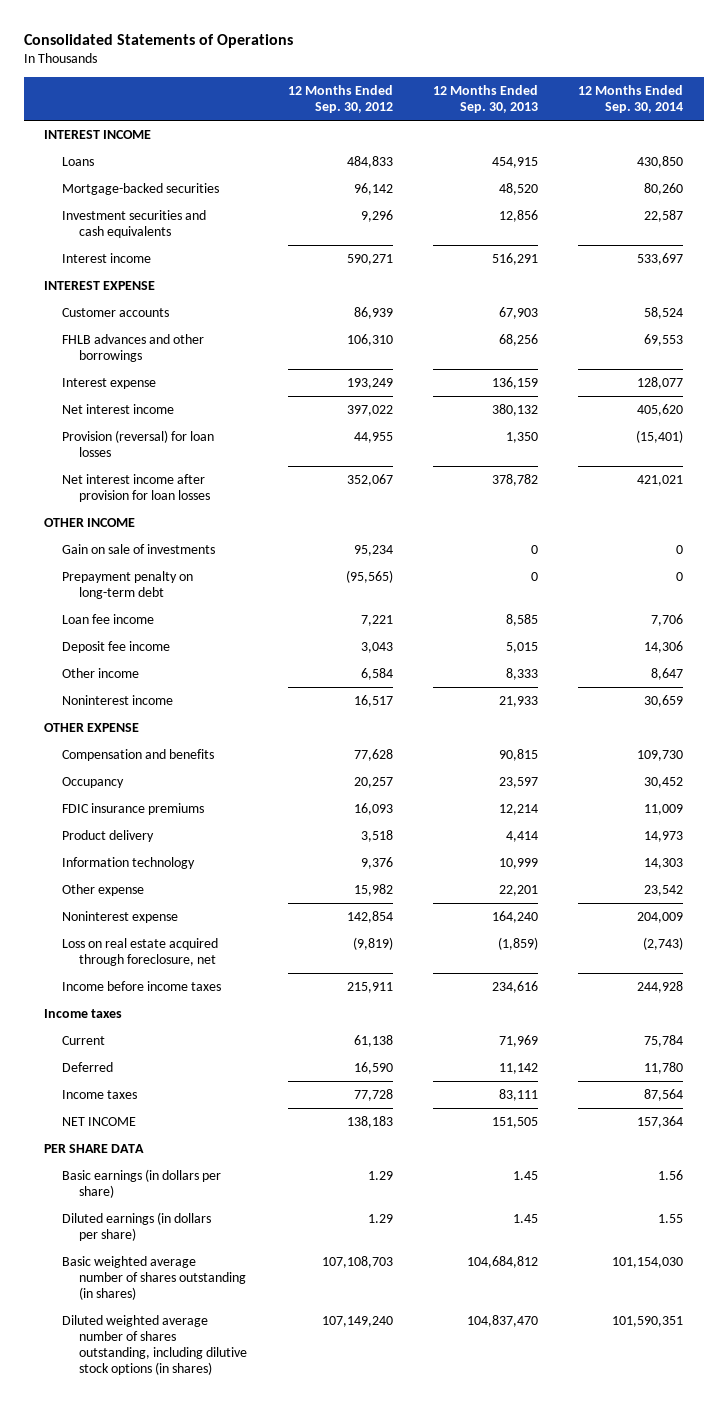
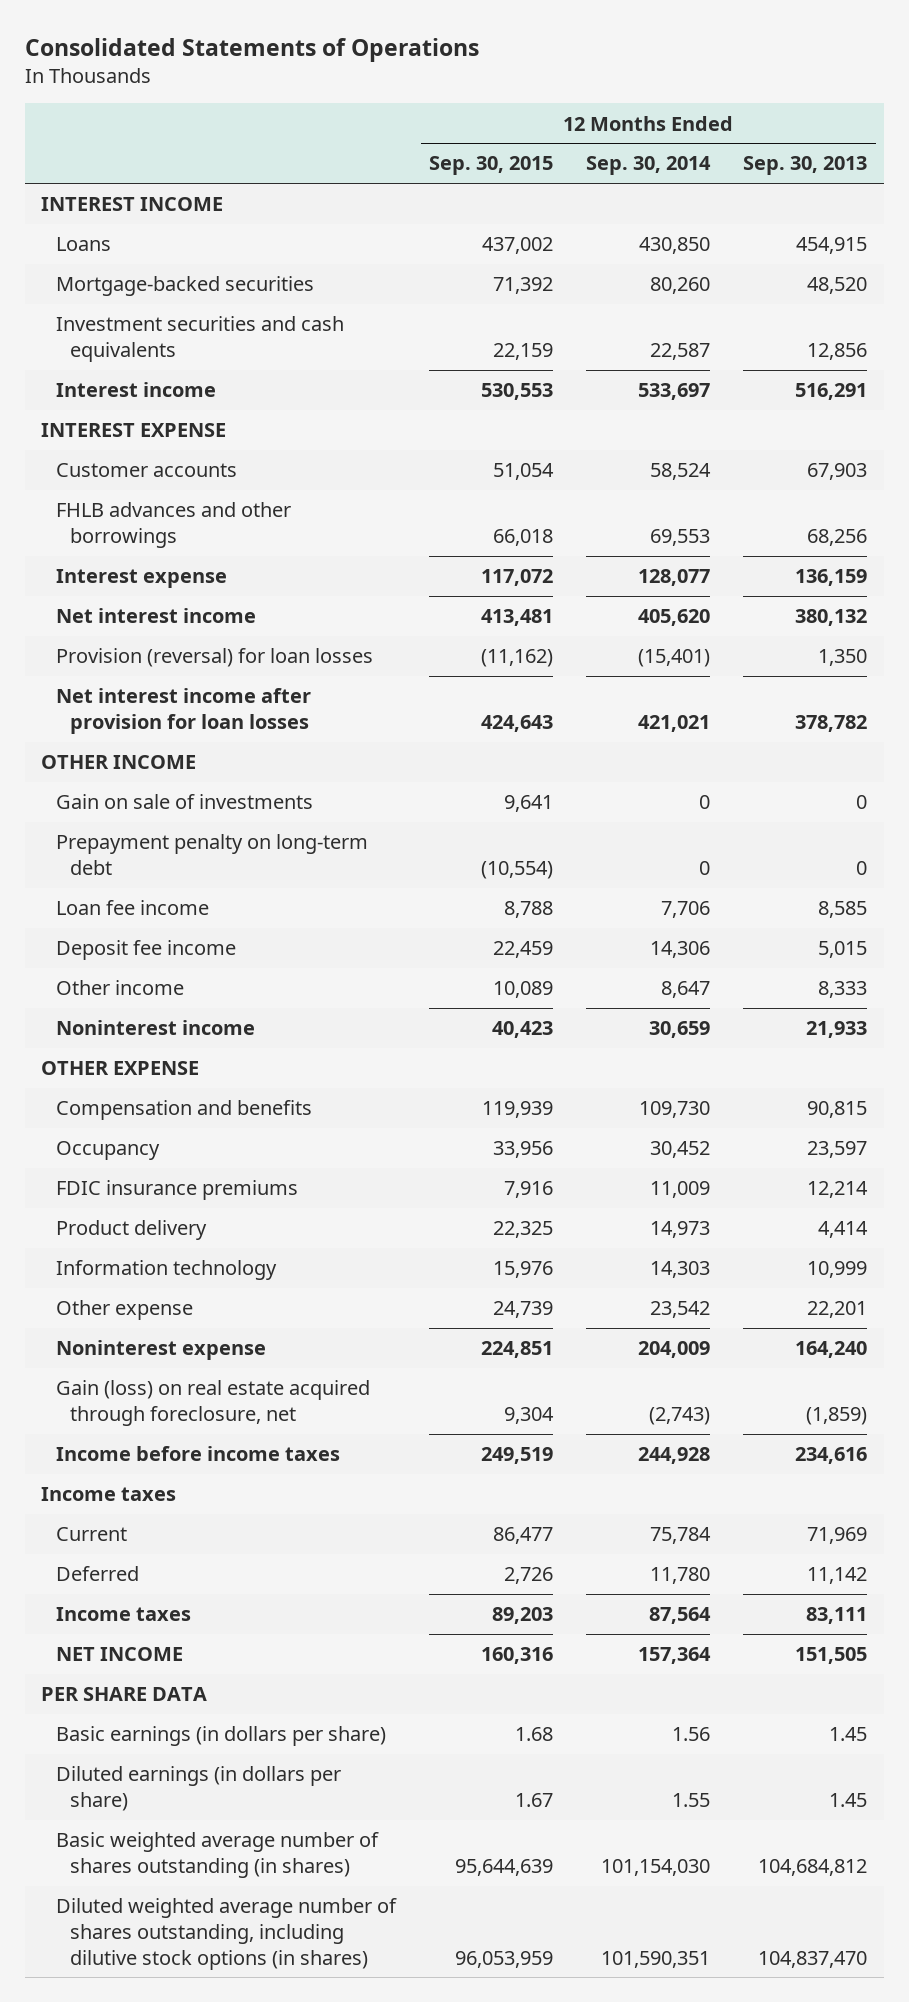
[287,84,393,113] 12 Months Ended Sep. 30, 2012 -> none
none -> [428,156,553,176] Sep. 30, 2015
[61,937,218,967] Loss on real estate acquired through foreclosure, net -> [55,1380,370,1426] Gain (loss) on real estate acquired through foreclosure, net

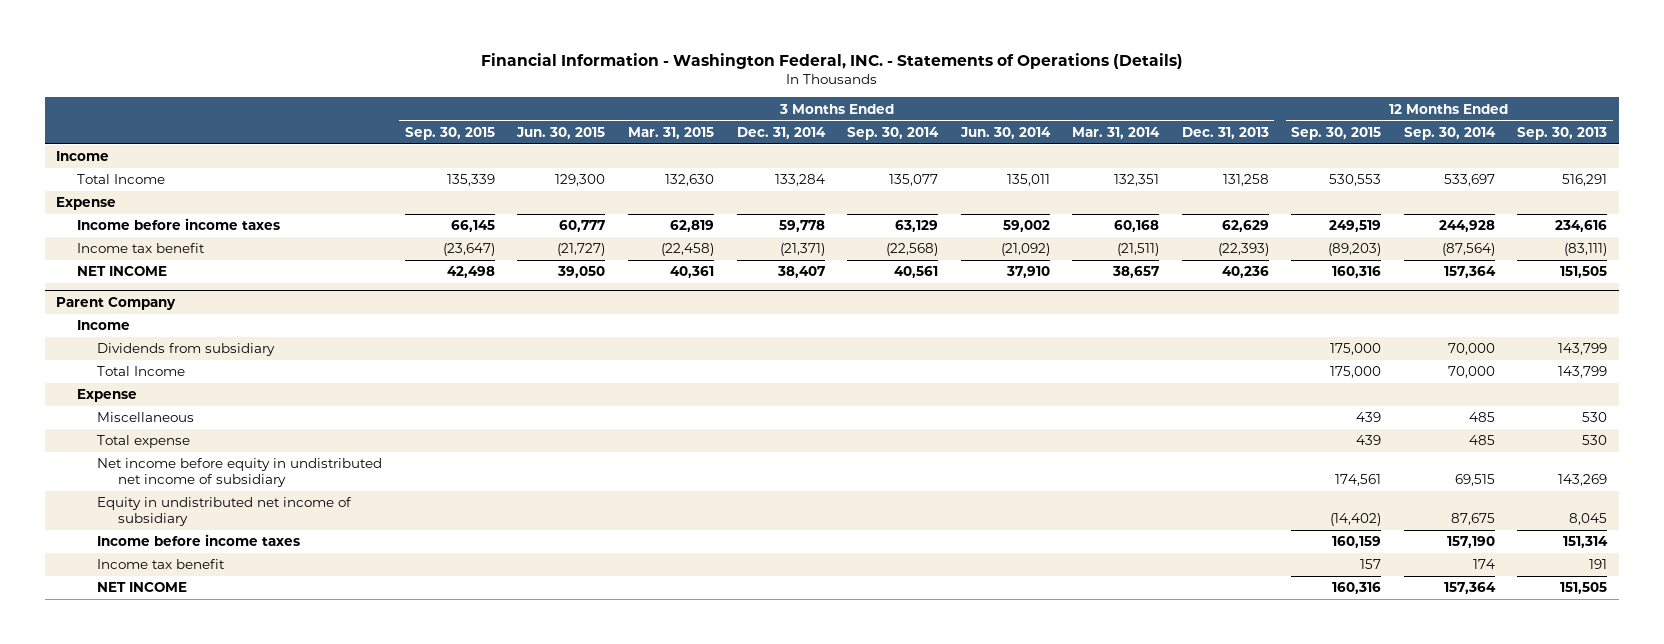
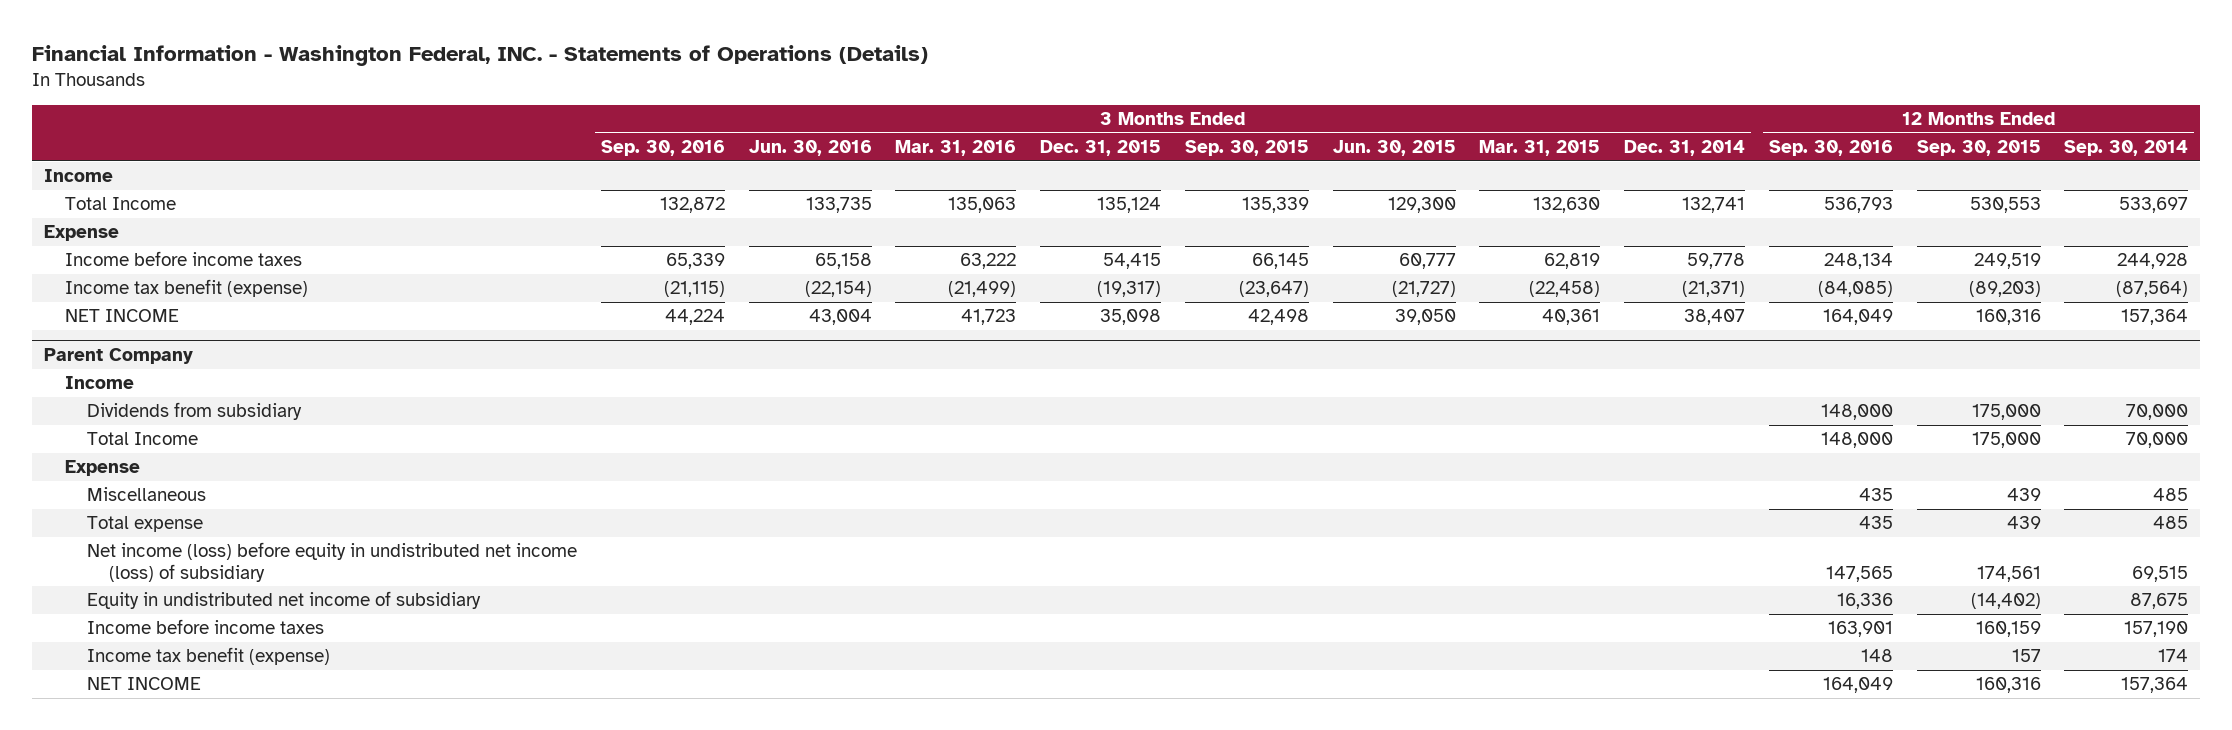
[847,126,940,140] Sep. 30, 2014 -> none
[959,126,1051,139] Jun. 30, 2014 -> none
[1072,126,1161,139] Mar. 31, 2014 -> none
[1181,126,1269,139] Dec. 31, 2013 -> none
[1517,126,1608,140] Sep. 30, 2013 -> none
none -> [600,140,725,157] Sep. 30, 2016
none -> [748,140,872,157] Jun. 30, 2016
none -> [895,140,1017,157] Mar. 31, 2016
none -> [1040,140,1162,157] Dec. 31, 2015
none -> [1768,140,1893,157] Sep. 30, 2016
[774,174,825,187] 133,284 -> [1682,197,1746,214] 132,741
[76,243,205,254] Income tax benefit -> [65,279,309,298] Income tax benefit (expense)
[97,458,383,488] Net income before equity in undistributed net income of subsidiary -> [87,542,578,582] Net income (loss) before equity in undistributed net income (loss) of subsidiary
[97,559,226,570] Income tax benefit -> [87,647,331,666] Income tax benefit (expense)

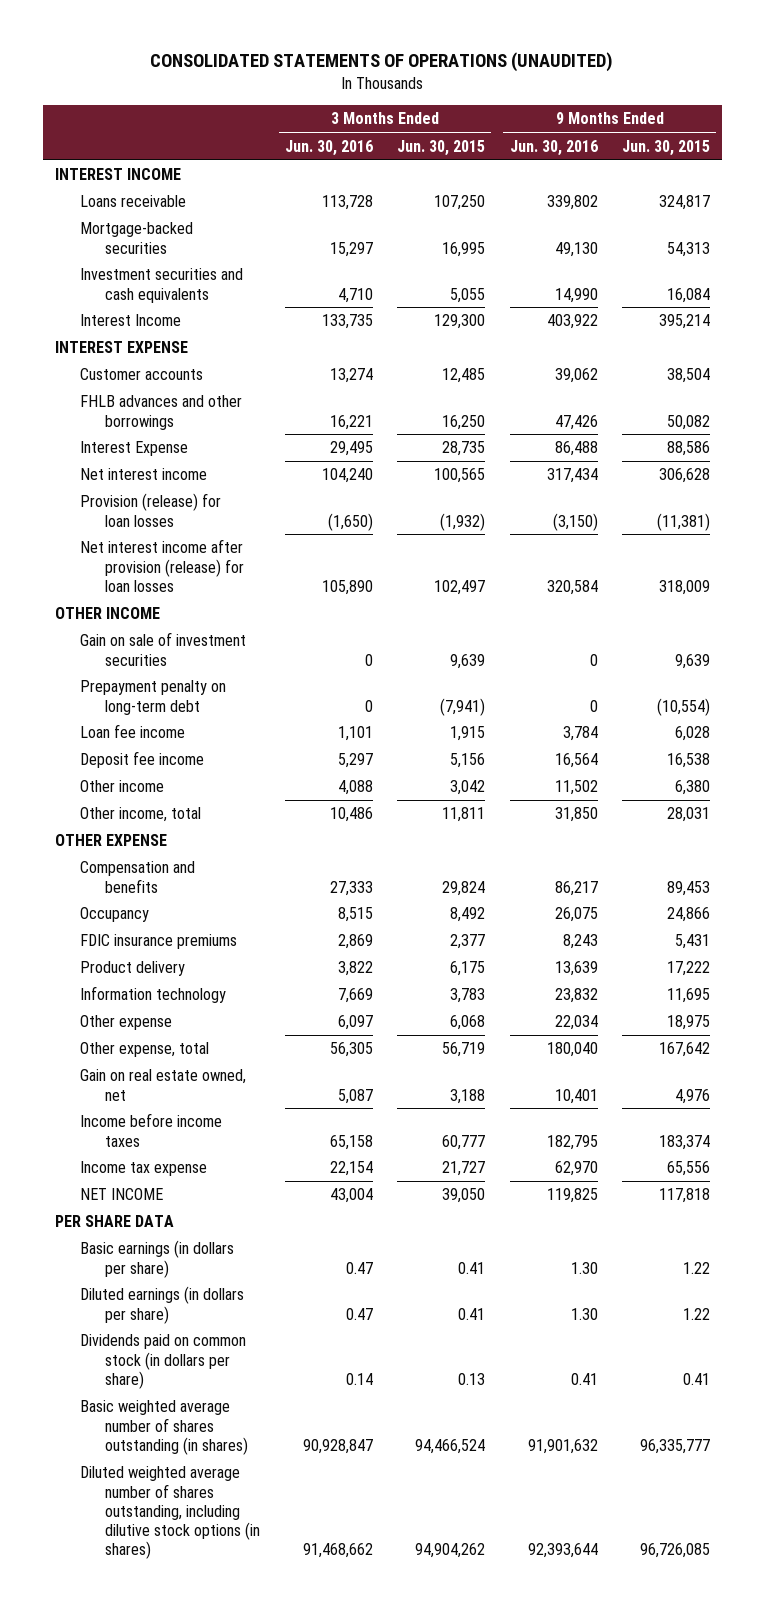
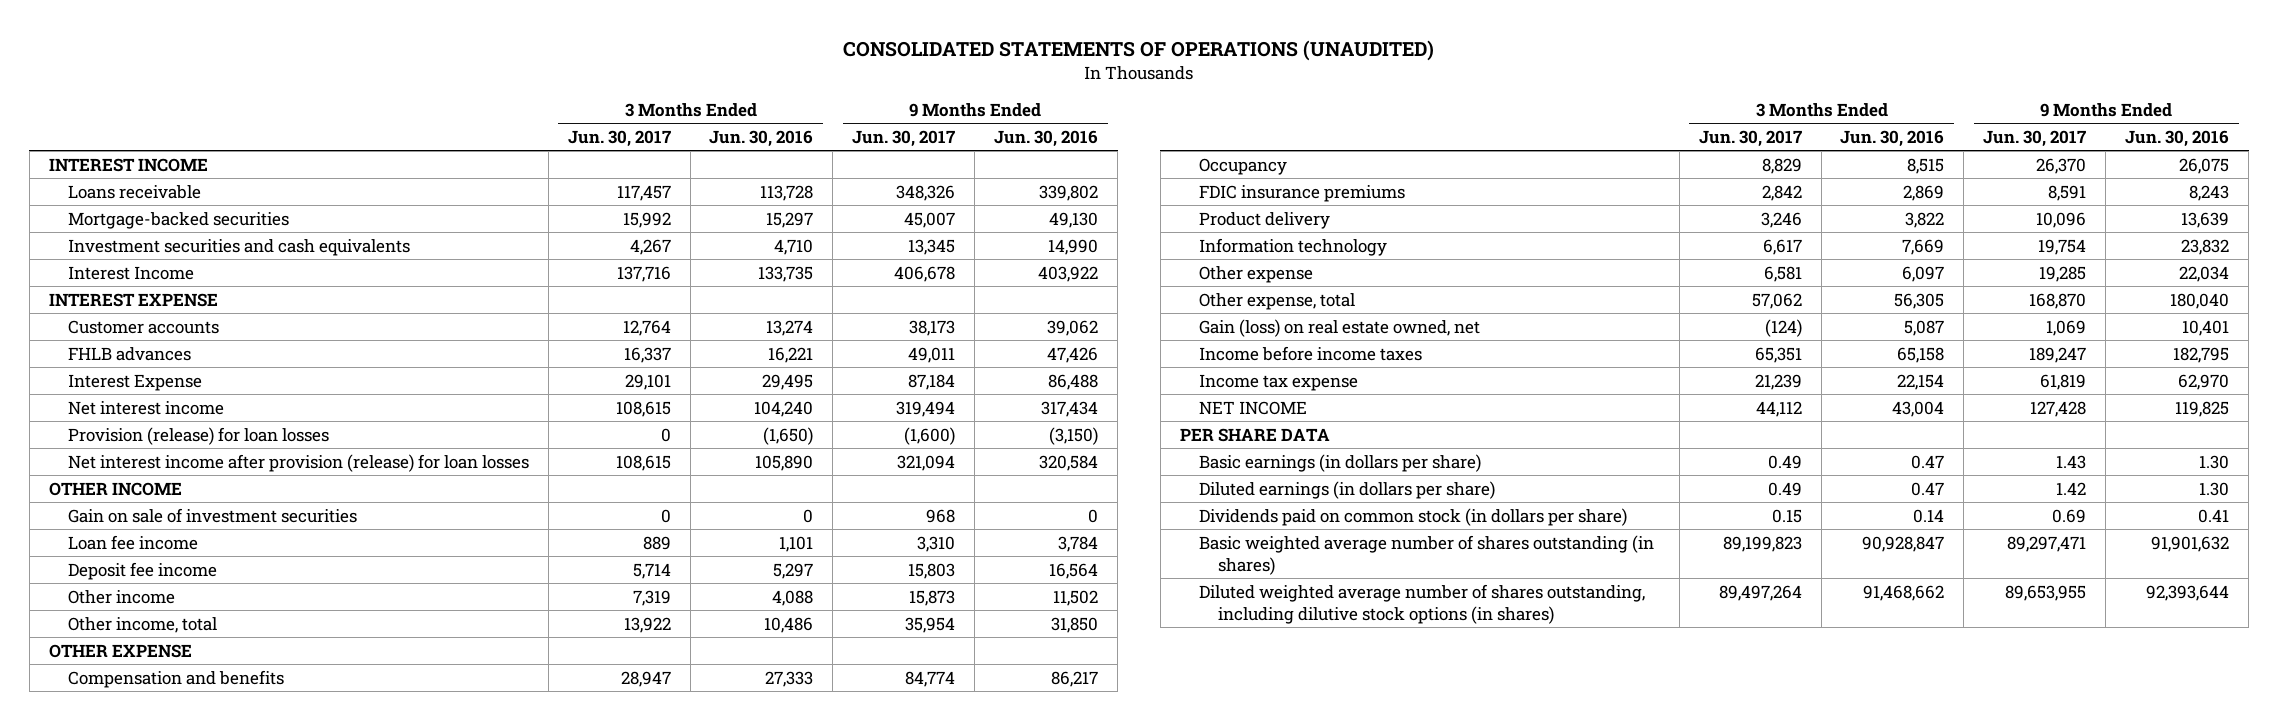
[397,139,486,156] Jun. 30, 2015 -> none
[621,139,710,156] Jun. 30, 2015 -> none
none -> [567,129,671,147] Jun. 30, 2017
none -> [852,129,956,147] Jun. 30, 2017
[80,395,243,430] FHLB advances and other borrowings -> [67,346,191,361] FHLB advances
[80,680,227,715] Prepayment penalty on long-term debt -> none
[80,1069,247,1101] Gain on real estate owned, net -> [1198,318,1480,337] Gain (loss) on real estate owned, net

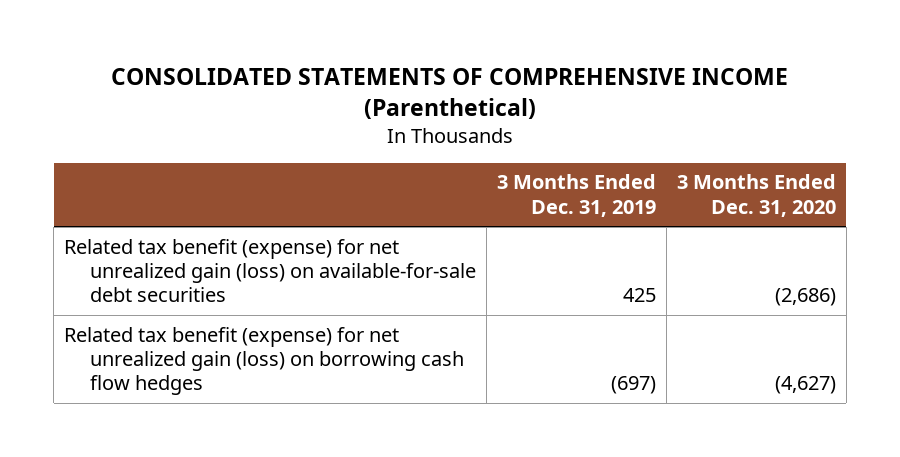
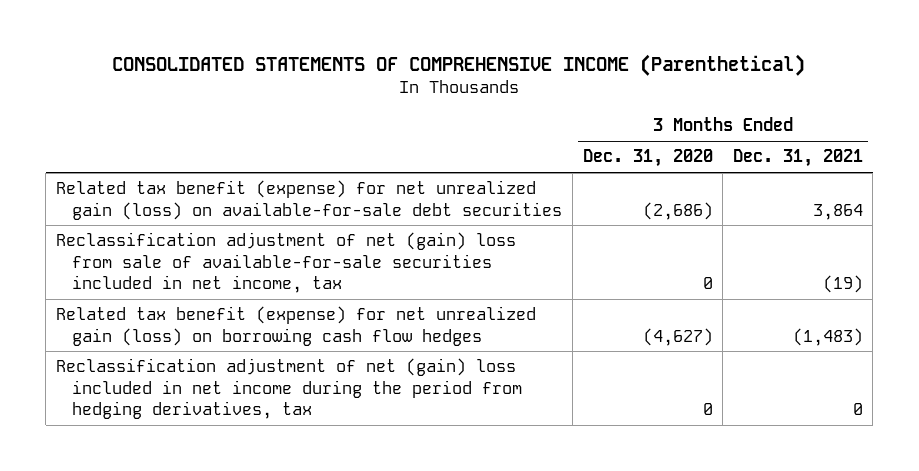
[497,174,657,217] 3 Months Ended Dec. 31, 2019 -> none
none -> [732,149,863,168] Dec. 31, 2021
none -> [55,232,516,293] Reclassification adjustment of net (gain) loss from sale of available-for-sale securities included in net income, tax
none -> [55,358,523,419] Reclassification adjustment of net (gain) loss included in net income during the period from hedging derivatives, tax

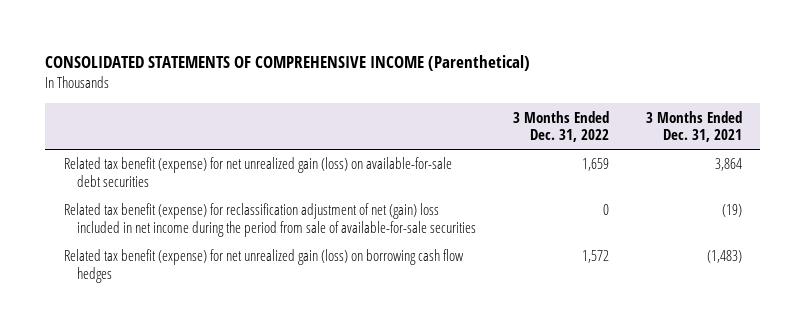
[582,149,713,168] Dec. 31, 2020 -> none
none -> [513,110,610,143] 3 Months Ended Dec. 31, 2022
[55,232,516,293] Reclassification adjustment of net (gain) loss from sale of available-for-sale securities included in net income, tax -> [63,203,477,237] Related tax benefit (expense) for reclassification adjustment of net (gain) loss included in net income during the period from sale of available-for-sale securities
[55,358,523,419] Reclassification adjustment of net (gain) loss included in net income during the period from hedging derivatives, tax -> none

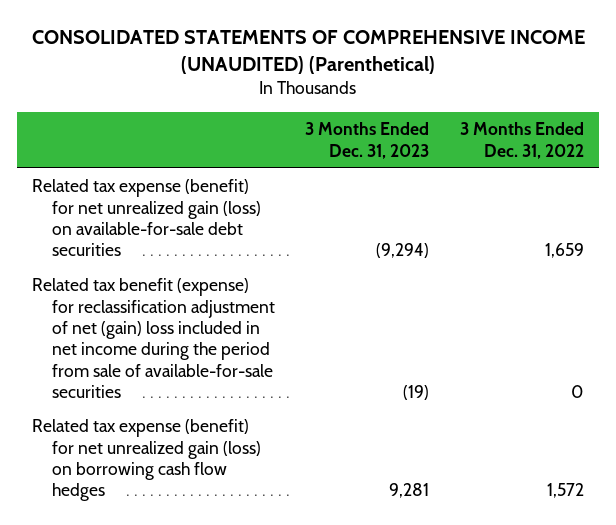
[45,55,531,72] CONSOLIDATED STATEMENTS OF COMPREHENSIVE INCOME (Parenthetical) -> [31,29,585,74] CONSOLIDATED STATEMENTS OF COMPREHENSIVE INCOME (UNAUDITED) (Parenthetical)
[645,110,742,143] 3 Months Ended Dec. 31, 2021 -> none
none -> [305,122,430,159] 3 Months Ended Dec. 31, 2023
[63,157,452,187] Related tax benefit (expense) for net unrealized gain (loss) on available-for-sale debt securities -> [32,179,261,257] Related tax expense (benefit) for net unrealized gain (loss) on available-for-sale debt securities
[63,249,464,283] Related tax benefit (expense) for net unrealized gain (loss) on borrowing cash flow hedges -> [32,419,261,502] Related tax expense (benefit) for net unrealized gain (loss) on borrowing cash flow hedges

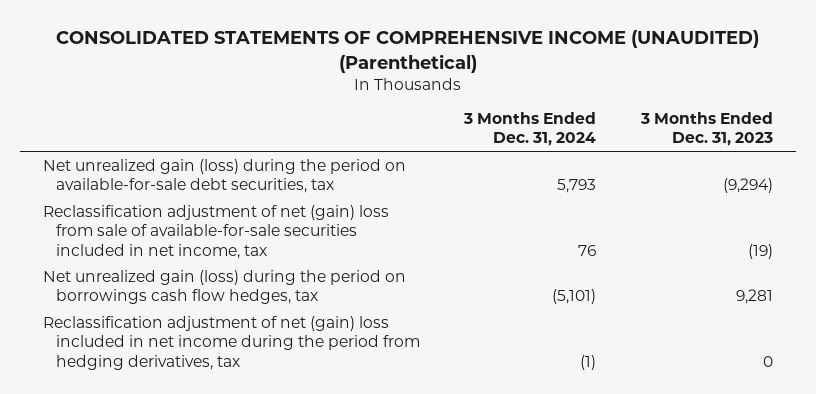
[459,122,584,159] 3 Months Ended Dec. 31, 2022 -> none
none -> [463,111,597,147] 3 Months Ended Dec. 31, 2024
[32,179,261,257] Related tax expense (benefit) for net unrealized gain (loss) on available-for-sale debt securities -> [42,158,406,194] Net unrealized gain (loss) during the period on available-for-sale debt securities, tax
[32,278,275,399] Related tax benefit (expense) for reclassification adjustment of net (gain) loss included in net income during the period from sale of available-for-sale securities -> [42,204,389,259] Reclassification adjustment of net (gain) loss from sale of available-for-sale securities included in net income, tax
[32,419,261,502] Related tax expense (benefit) for net unrealized gain (loss) on borrowing cash flow hedges -> [42,269,406,305] Net unrealized gain (loss) during the period on borrowings cash flow hedges, tax
none -> [42,315,420,370] Reclassification adjustment of net (gain) loss included in net income during the period from hedging derivatives, tax

